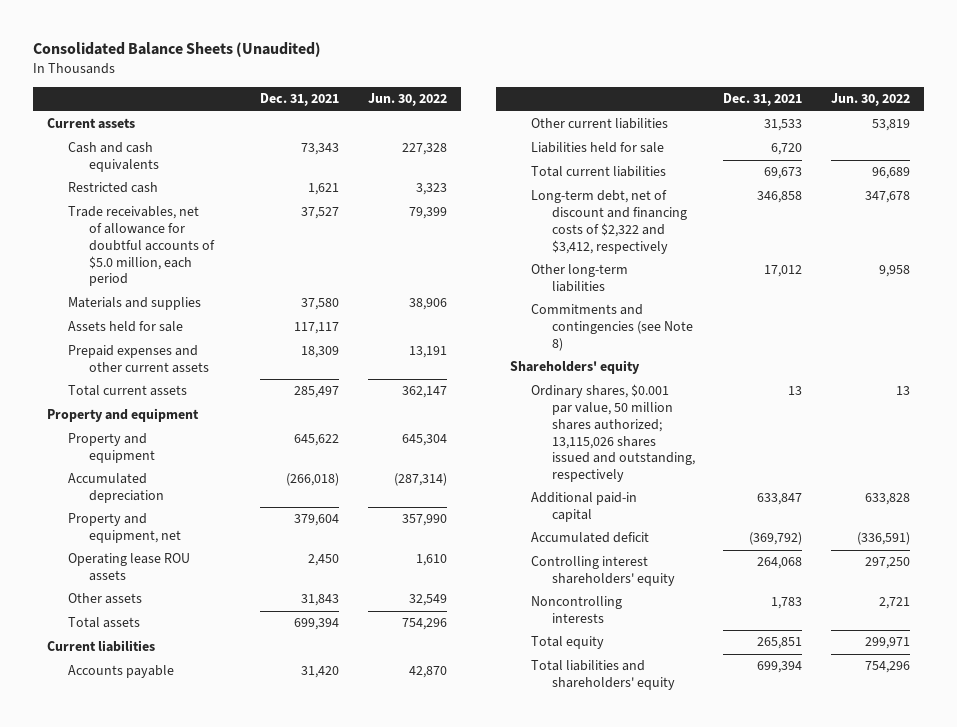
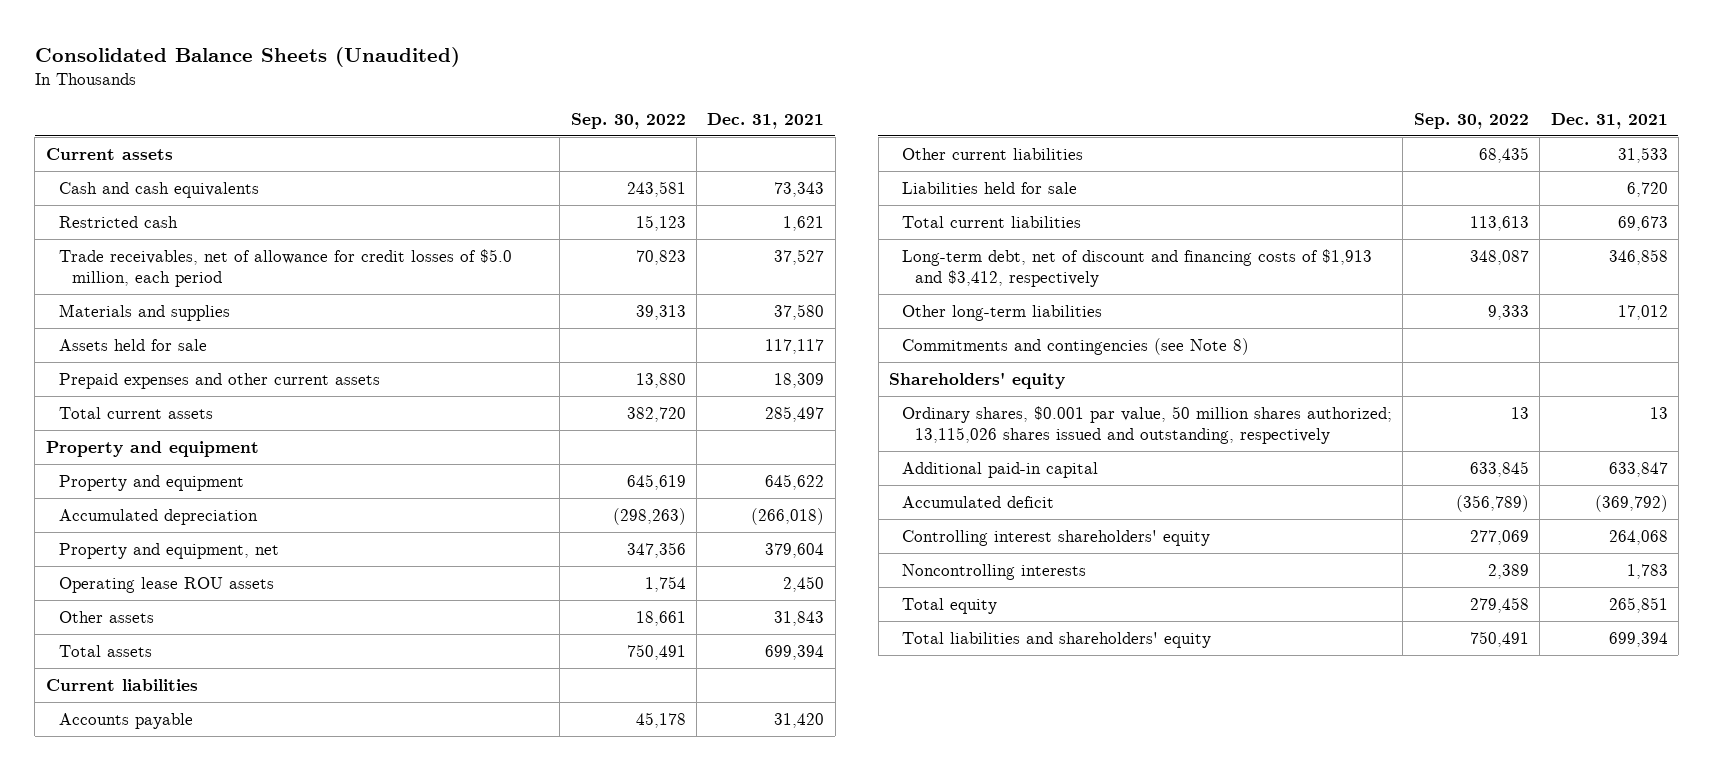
[367,93,447,107] Jun. 30, 2022 -> none
none -> [570,112,686,129] Sep. 30, 2022
[68,206,215,287] Trade receivables, net of allowance for doubtful accounts of $5.0 million, each period -> [58,248,512,287] Trade receivables, net of allowance for credit losses of $5.0 million, each period
[530,190,687,254] Long-term debt, net of discount and financing costs of $2,322 and $3,412, respectively -> [901,248,1372,287] Long-term debt, net of discount and financing costs of $1,913 and $3,412, respectively

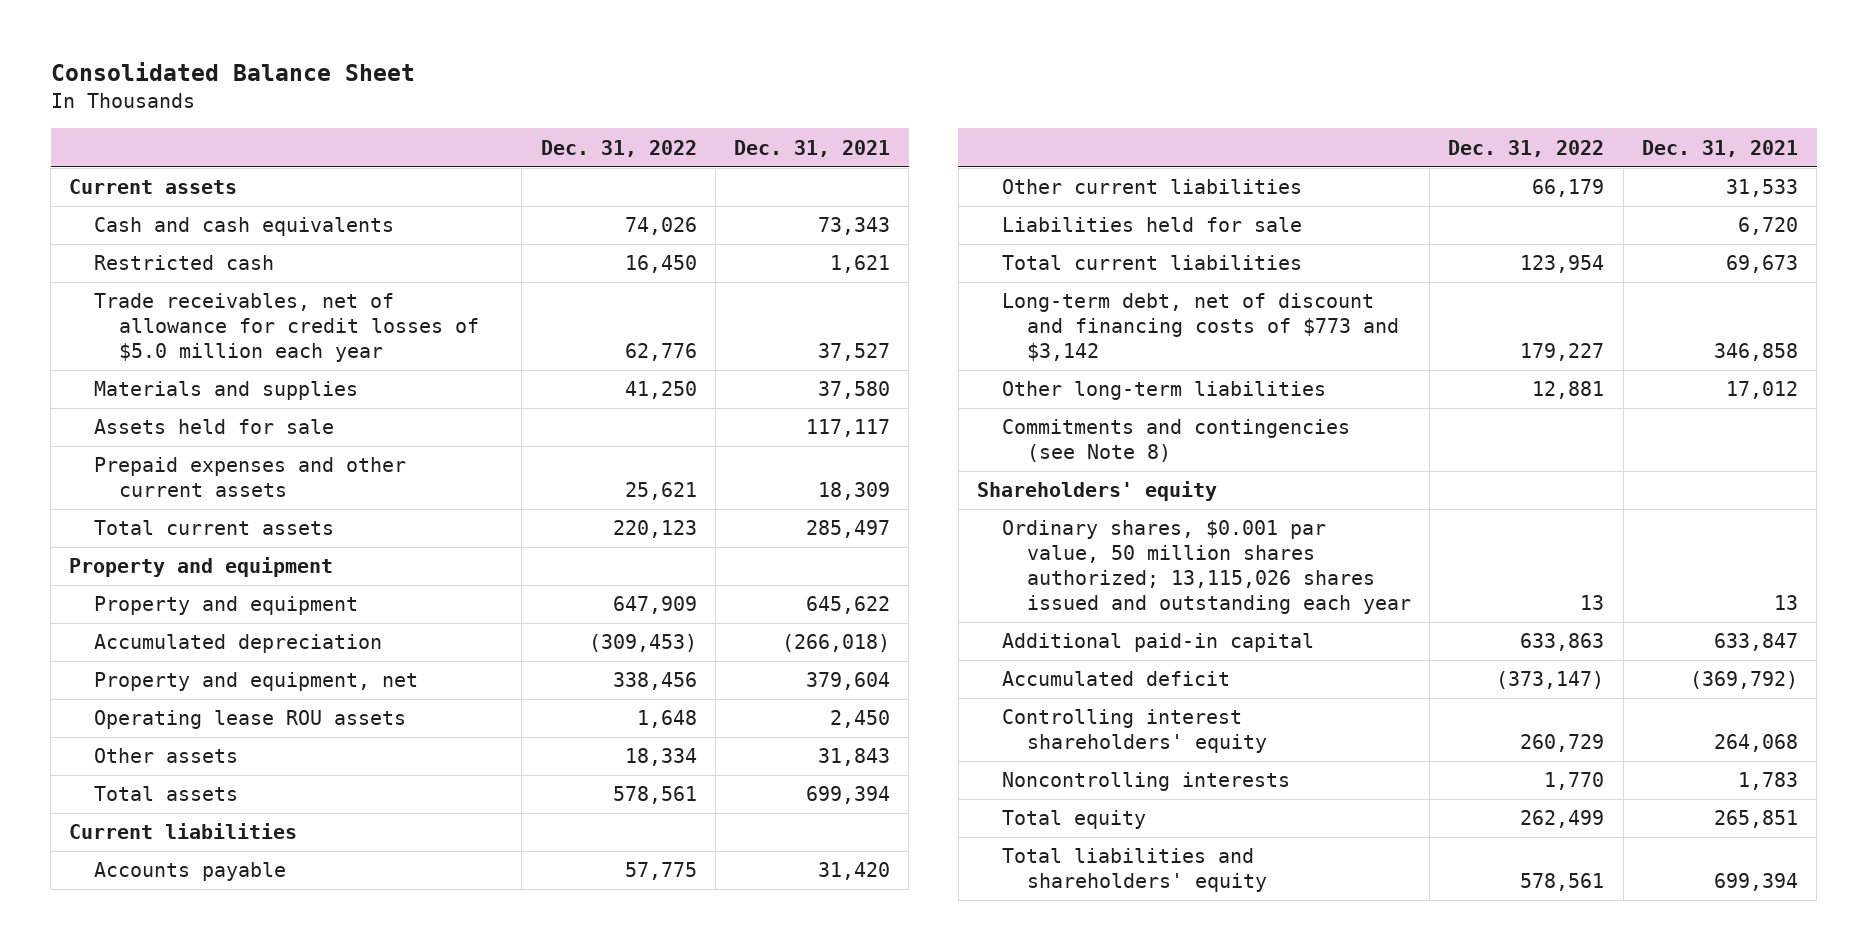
[34,46,460,67] Consolidated Balance Sheets (Unaudited) -> [50,62,415,82] Consolidated Balance Sheet
[570,112,686,129] Sep. 30, 2022 -> none
none -> [540,139,697,157] Dec. 31, 2022
[58,248,512,287] Trade receivables, net of allowance for credit losses of $5.0 million, each period -> [94,293,480,362] Trade receivables, net of allowance for credit losses of $5.0 million each year
[901,248,1372,287] Long-term debt, net of discount and financing costs of $1,913 and $3,412, respectively -> [1002,293,1400,361] Long-term debt, net of discount and financing costs of $773 and $3,142
[901,405,1392,444] Ordinary shares, $0.001 par value, 50 million shares authorized; 13,115,026 shares issued and outstanding, respectively -> [1002,520,1412,614] Ordinary shares, $0.001 par value, 50 million shares authorized; 13,115,026 shares issued and outstanding each year

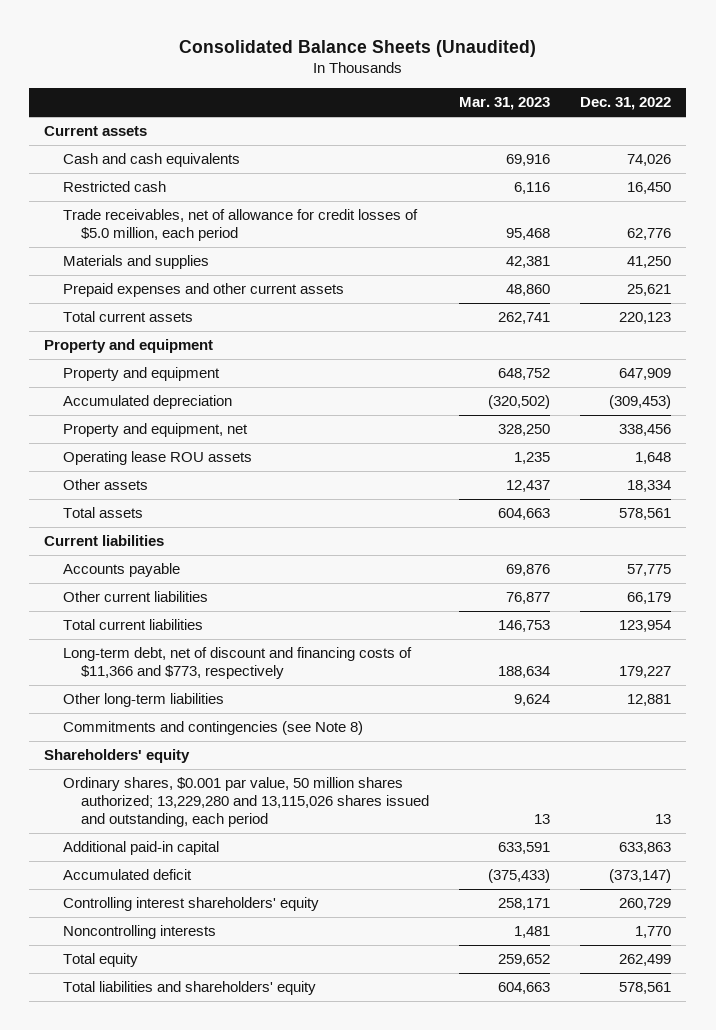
[50,62,415,82] Consolidated Balance Sheet -> [178,39,536,57] Consolidated Balance Sheets (Unaudited)
[733,139,890,157] Dec. 31, 2021 -> none
none -> [459,97,551,111] Mar. 31, 2023
[94,293,480,362] Trade receivables, net of allowance for credit losses of $5.0 million each year -> [62,209,418,242] Trade receivables, net of allowance for credit losses of $5.0 million, each period
[94,419,335,435] Assets held for sale -> none
[1002,217,1303,233] Liabilities held for sale -> none
[1002,293,1400,361] Long-term debt, net of discount and financing costs of $773 and $3,142 -> [62,647,412,680] Long-term debt, net of discount and financing costs of $11,366 and $773, respectively
[1002,520,1412,614] Ordinary shares, $0.001 par value, 50 million shares authorized; 13,115,026 shares issued and outstanding each year -> [62,777,430,827] Ordinary shares, $0.001 par value, 50 million shares authorized; 13,229,280 and 13,115,026 shares issued and outstanding, each period

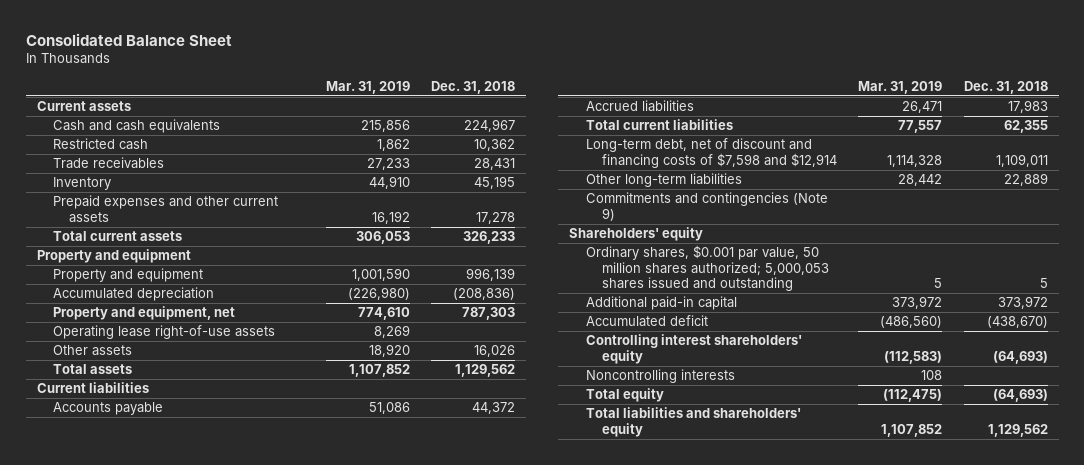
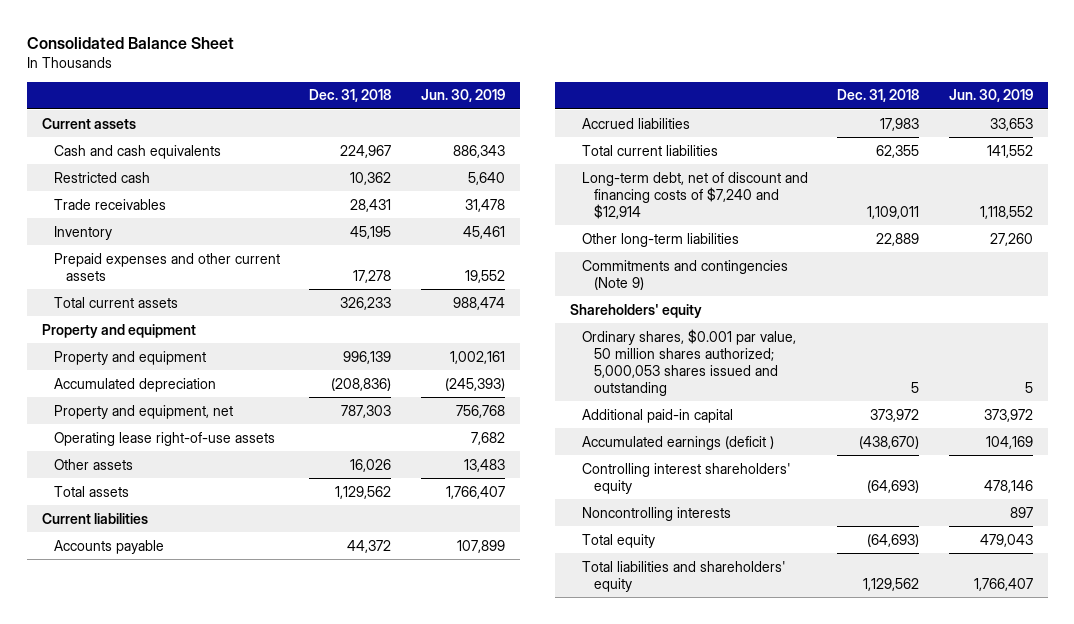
[325,80,410,94] Mar. 31, 2019 -> none
none -> [420,89,505,103] Jun. 30, 2019
[585,138,837,168] Long-term debt, net of discount and financing costs of $7,598 and $12,914 -> [581,171,808,219] Long-term debt, net of discount and financing costs of $7,240 and $12,914
[585,315,708,328] Accumulated deficit -> [581,435,774,450] Accumulated earnings (deficit )

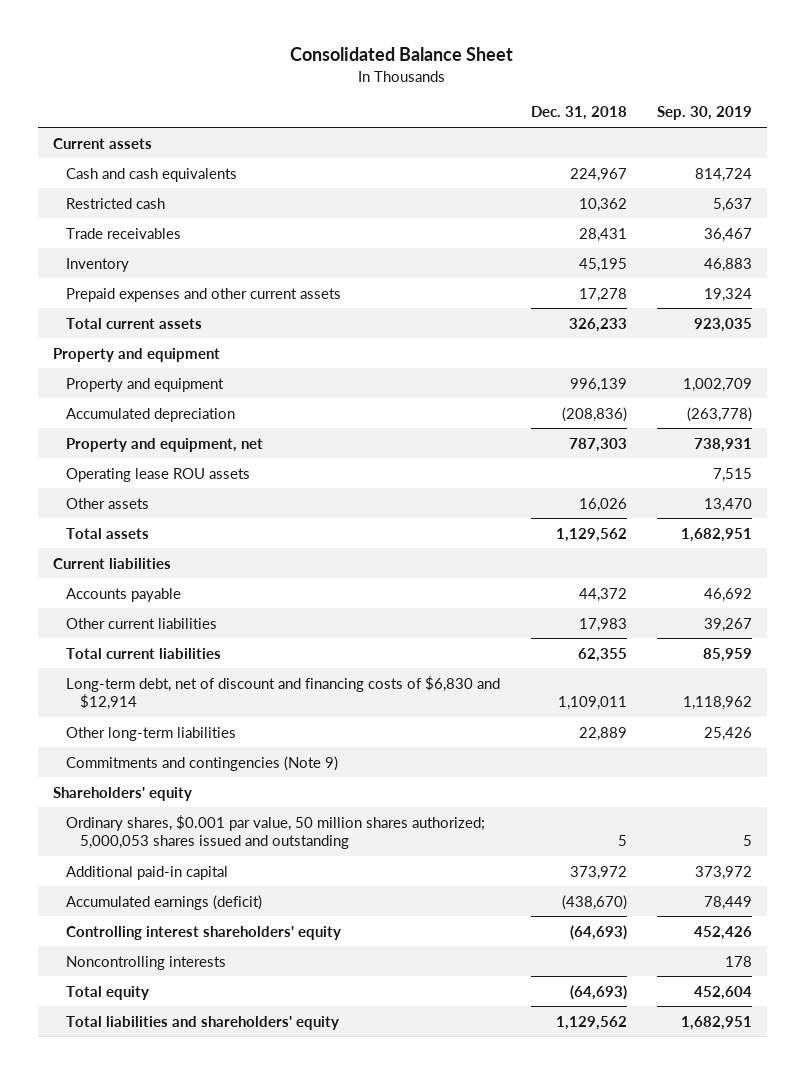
[420,89,505,103] Jun. 30, 2019 -> none
none -> [657,106,753,121] Sep. 30, 2019
[53,431,275,446] Operating lease right-of-use assets -> [66,467,251,482] Operating lease ROU assets
[581,117,690,129] Accrued liabilities -> [66,617,218,629] Other current liabilities
[581,171,808,219] Long-term debt, net of discount and financing costs of $7,240 and $12,914 -> [66,675,501,711] Long-term debt, net of discount and financing costs of $6,830 and $12,914
[581,435,774,450] Accumulated earnings (deficit ) -> [66,894,263,910] Accumulated earnings (deficit)

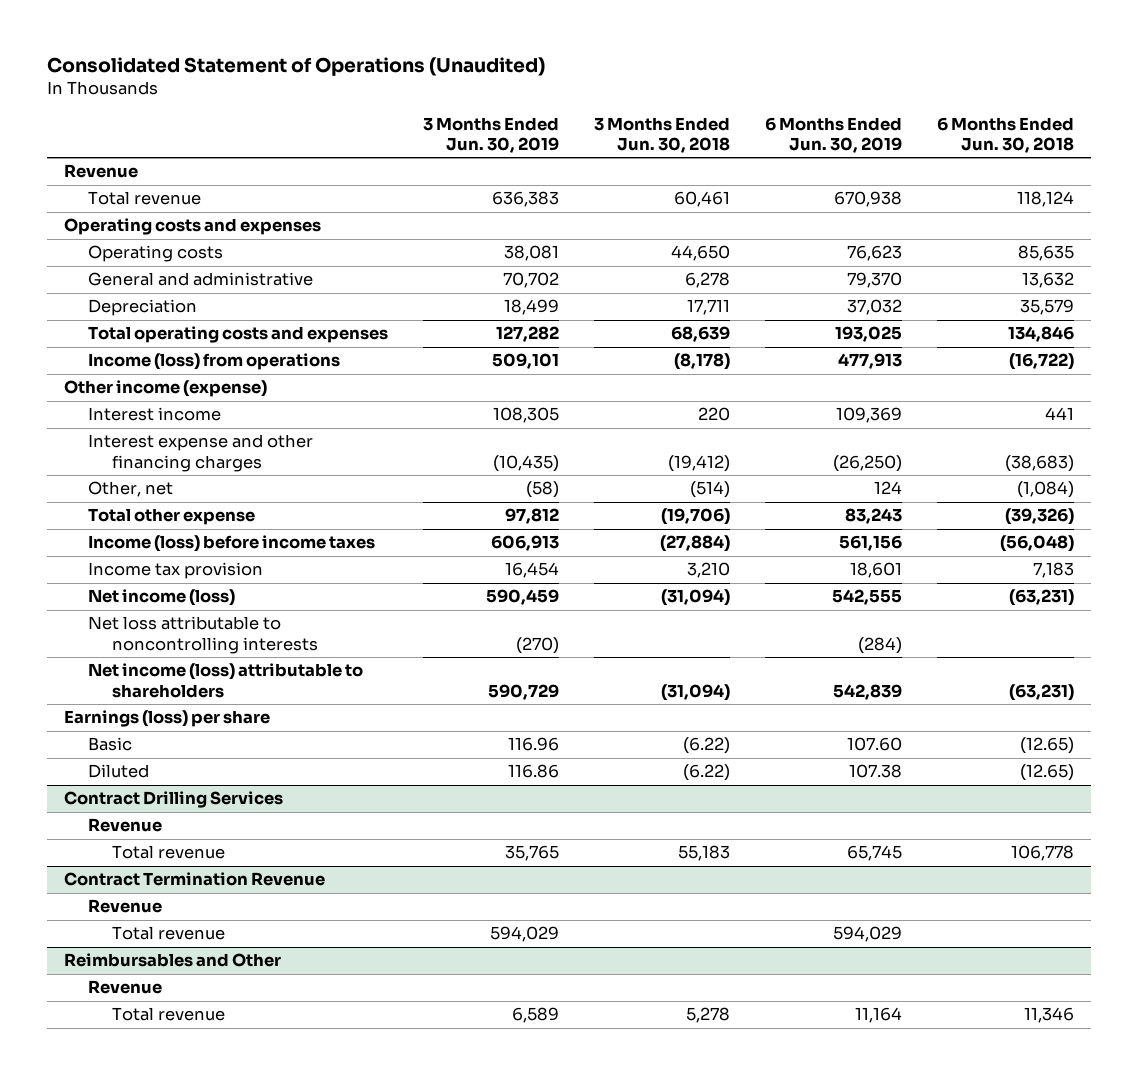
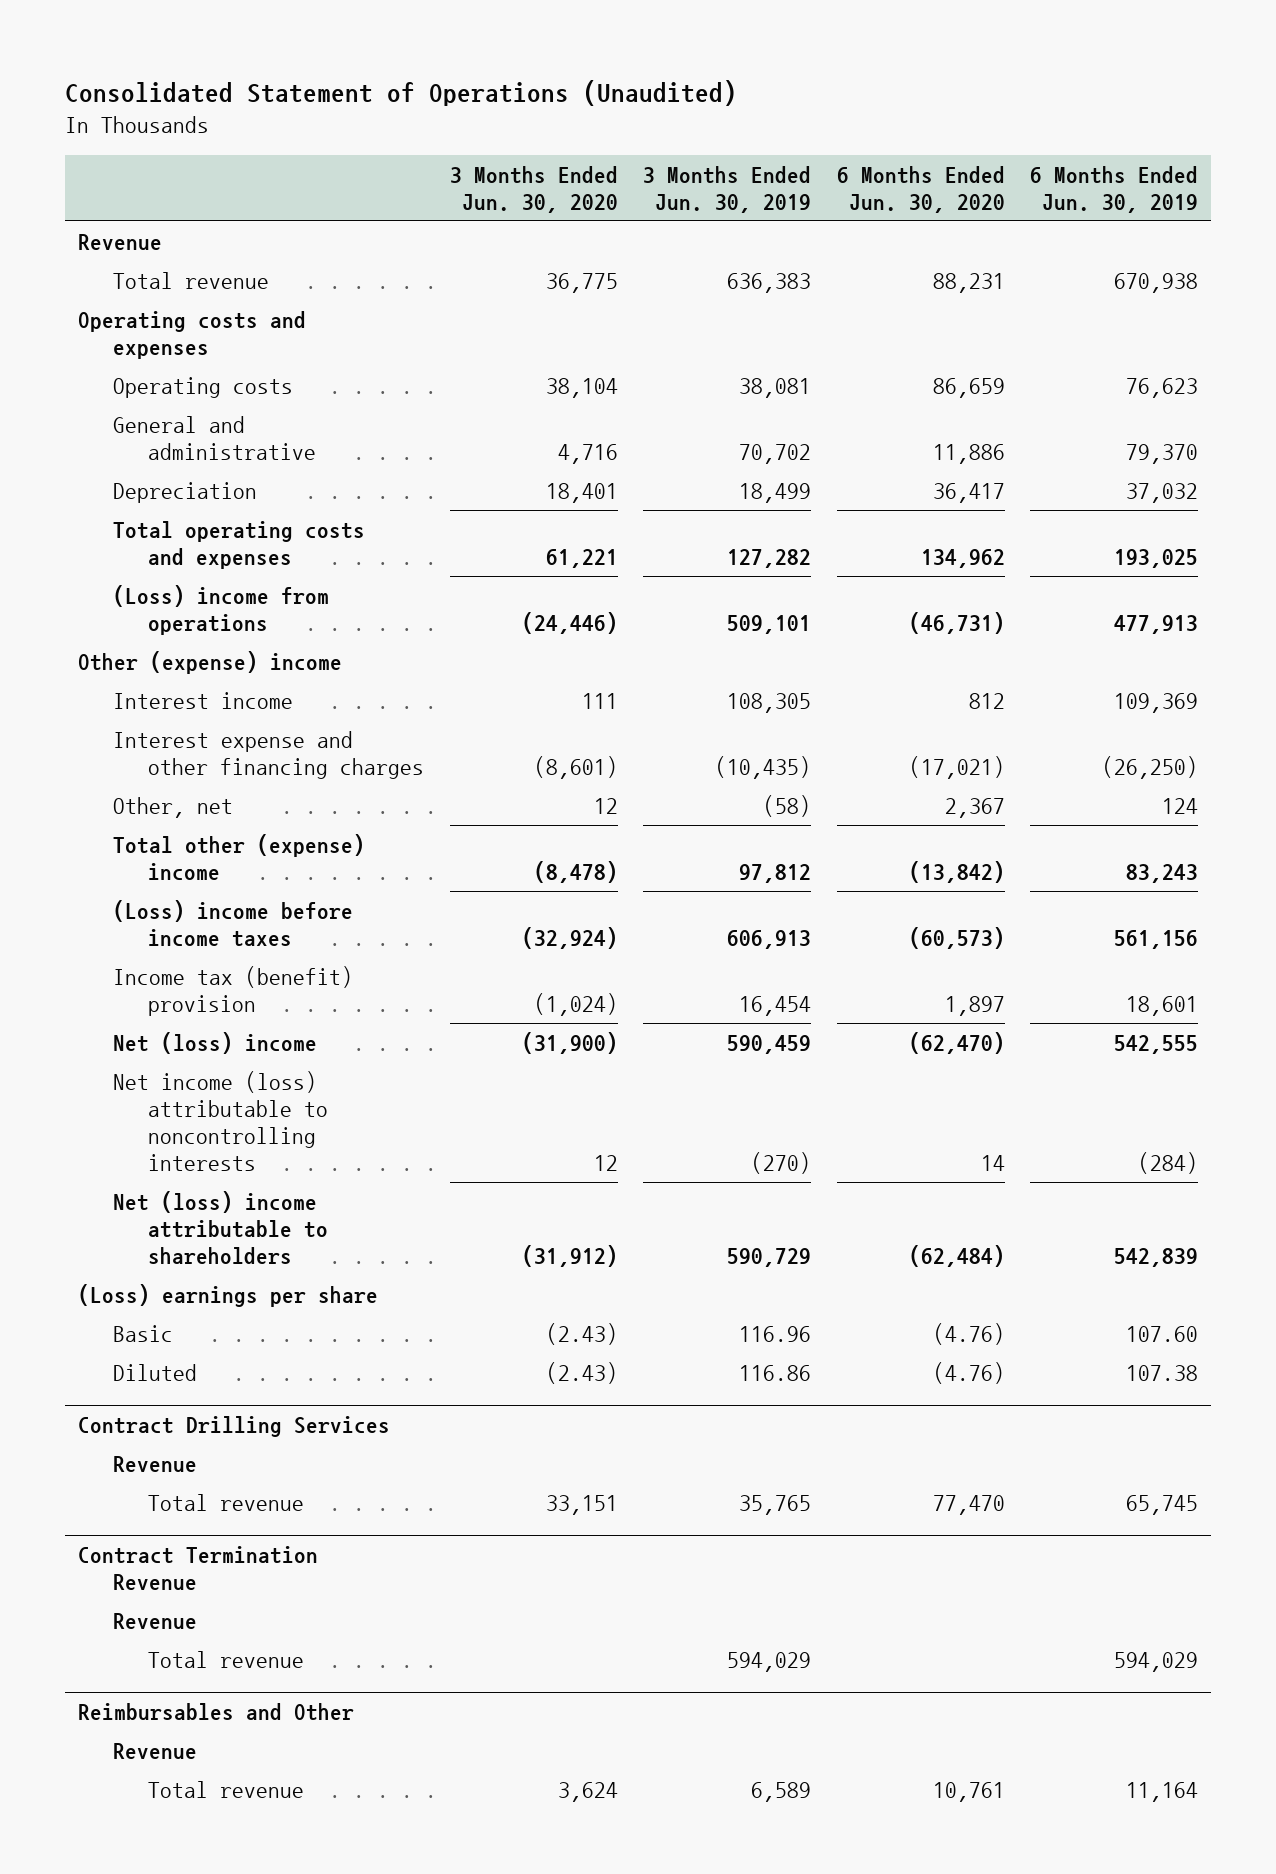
[594,116,731,154] 3 Months Ended Jun. 30, 2018 -> none
[936,116,1074,154] 6 Months Ended Jun. 30, 2018 -> none
none -> [449,166,618,214] 3 Months Ended Jun. 30, 2020
none -> [836,166,1005,214] 6 Months Ended Jun. 30, 2020
[88,353,341,371] Income (loss) from operations -> [112,584,329,635] (Loss) income from operations
[64,380,268,398] Other income (expense) -> [77,650,342,674] Other (expense) income
[88,508,256,526] Total other expense -> [112,833,365,881] Total other (expense) income
[88,535,376,553] Income (loss) before income taxes -> [112,899,353,947] (Loss) income before income taxes
[88,562,264,580] Income tax provision -> [112,965,353,1016] Income tax (benefit) provision
[88,589,236,607] Net income (loss) -> [112,1031,317,1054] Net (loss) income
[88,616,319,654] Net loss attributable to noncontrolling interests -> [112,1070,329,1171] Net income (loss) attributable to noncontrolling interests
[88,663,364,698] Net income (loss) attributable to shareholders -> [112,1190,329,1264] Net (loss) income attributable to shareholders
[64,710,271,728] Earnings (loss) per share -> [77,1283,378,1307] (Loss) earnings per share

